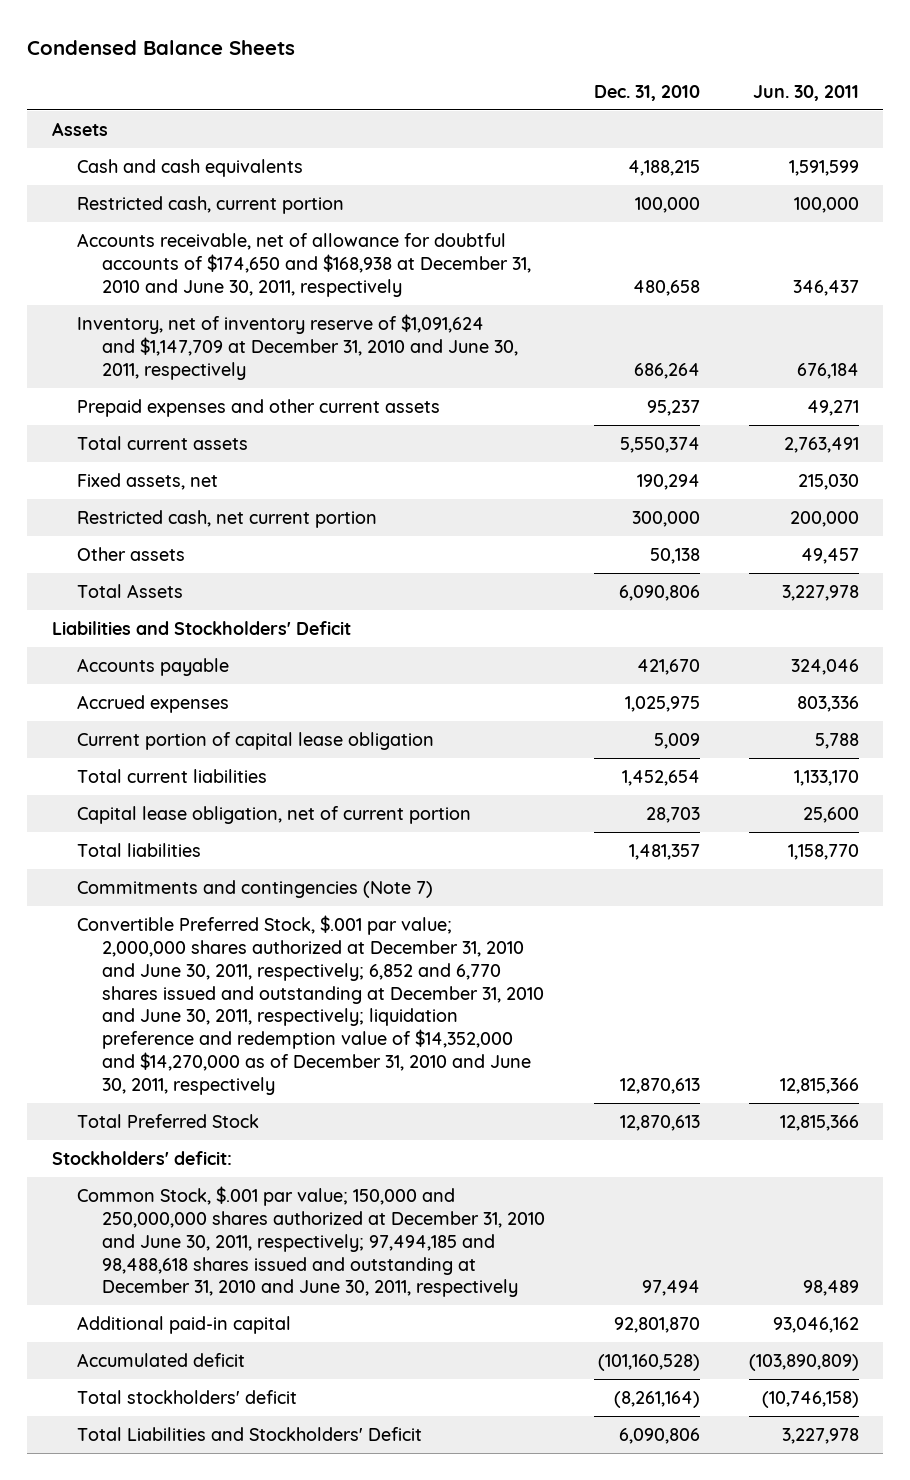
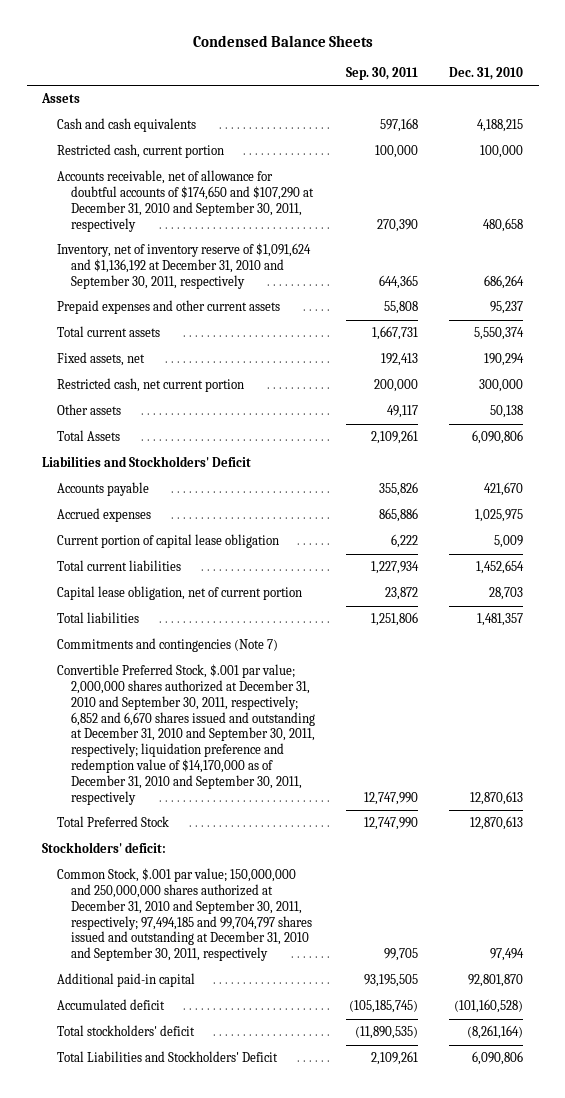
[752,84,859,101] Jun. 30, 2011 -> none
none -> [346,66,419,80] Sep. 30, 2011
[76,232,531,297] Accounts receivable, net of allowance for doubtful accounts of $174,650 and $168,938 at December 31, 2010 and June 30, 2011, respectively -> [56,170,314,232] Accounts receivable, net of allowance for doubtful accounts of $174,650 and $107,290 at December 31, 2010 and September 30, 2011, respectively
[76,313,518,380] Inventory, net of inventory reserve of $1,091,624 and $1,147,709 at December 31, 2010 and June 30, 2011, respectively -> [56,243,311,289] Inventory, net of inventory reserve of $1,091,624 and $1,136,192 at December 31, 2010 and September 30, 2011, respectively
[76,914,544,1096] Convertible Preferred Stock, $.001 par value; 2,000,000 shares authorized at December 31, 2010 and June 30, 2011, respectively; 6,852 and 6,770 shares issued and outstanding at December 31, 2010 and June 30, 2011, respectively; liquidation preference and redemption value of $14,352,000 and $14,270,000 as of December 31, 2010 and June 30, 2011, respectively -> [56,664,315,805] Convertible Preferred Stock, $.001 par value; 2,000,000 shares authorized at December 31, 2010 and September 30, 2011, respectively; 6,852 and 6,670 shares issued and outstanding at December 31, 2010 and September 30, 2011, respectively; liquidation preference and redemption value of $14,170,000 as of December 31, 2010 and September 30, 2011, respectively
[76,1185,545,1298] Common Stock, $.001 par value; 150,000 and 250,000,000 shares authorized at December 31, 2010 and June 30, 2011, respectively; 97,494,185 and 98,488,618 shares issued and outstanding at December 31, 2010 and June 30, 2011, respectively -> [56,868,312,962] Common Stock, $.001 par value; 150,000,000 and 250,000,000 shares authorized at December 31, 2010 and September 30, 2011, respectively; 97,494,185 and 99,704,797 shares issued and outstanding at December 31, 2010 and September 30, 2011, respectively

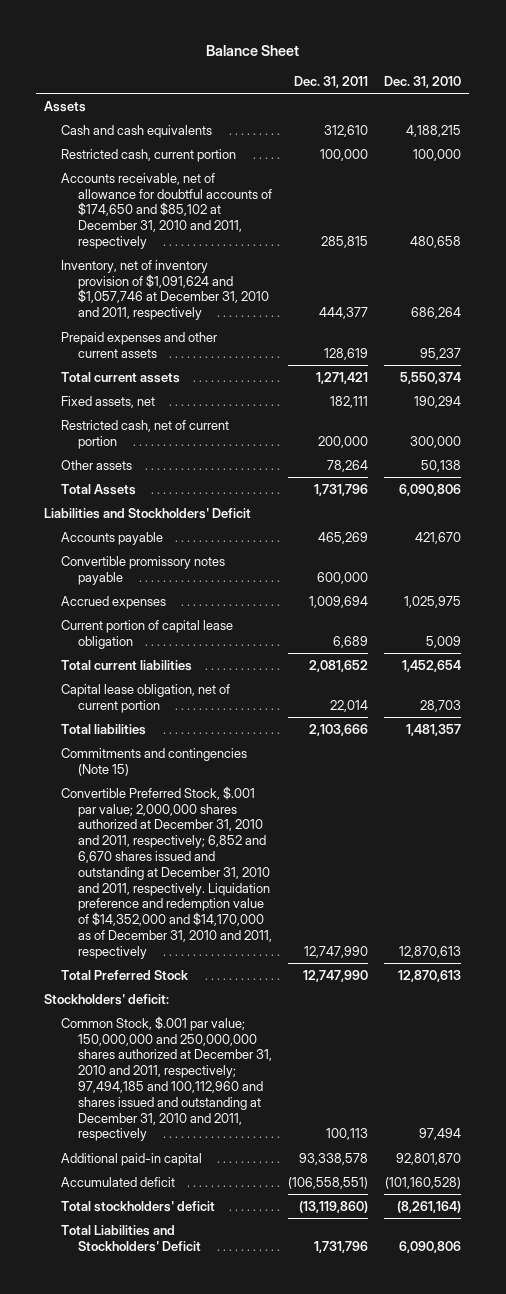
[192,34,373,47] Condensed Balance Sheets -> [205,45,299,57] Balance Sheet
[346,66,419,80] Sep. 30, 2011 -> none
none -> [294,75,369,88] Dec. 31, 2011
[56,170,314,232] Accounts receivable, net of allowance for doubtful accounts of $174,650 and $107,290 at December 31, 2010 and September 30, 2011, respectively -> [61,172,272,249] Accounts receivable, net of allowance for doubtful accounts of $174,650 and $85,102 at December 31, 2010 and 2011, respectively
[56,243,311,289] Inventory, net of inventory reserve of $1,091,624 and $1,136,192 at December 31, 2010 and September 30, 2011, respectively -> [61,259,269,321] Inventory, net of inventory provision of $1,091,624 and $1,057,746 at December 31, 2010 and 2011, respectively
[56,378,244,393] Restricted cash, net current portion -> [61,419,230,449] Restricted cash, net of current portion
none -> [61,555,226,585] Convertible promissory notes payable
[56,638,278,653] Commitments and contingencies (Note 7) -> [61,747,248,776] Commitments and contingencies (Note 15)
[56,664,315,805] Convertible Preferred Stock, $.001 par value; 2,000,000 shares authorized at December 31, 2010 and September 30, 2011, respectively; 6,852 and 6,670 shares issued and outstanding at December 31, 2010 and September 30, 2011, respectively; liquidation preference and redemption value of $14,170,000 as of December 31, 2010 and September 30, 2011, respectively -> [61,785,272,959] Convertible Preferred Stock, $.001 par value; 2,000,000 shares authorized at December 31, 2010 and 2011, respectively; 6,852 and 6,670 shares issued and outstanding at December 31, 2010 and 2011, respectively. Liquidation preference and redemption value of $14,352,000 and $14,170,000 as of December 31, 2010 and 2011, respectively
[56,868,312,962] Common Stock, $.001 par value; 150,000,000 and 250,000,000 shares authorized at December 31, 2010 and September 30, 2011, respectively; 97,494,185 and 99,704,797 shares issued and outstanding at December 31, 2010 and September 30, 2011, respectively -> [61,1015,272,1142] Common Stock, $.001 par value; 150,000,000 and 250,000,000 shares authorized at December 31, 2010 and 2011, respectively; 97,494,185 and 100,112,960 and shares issued and outstanding at December 31, 2010 and 2011, respectively

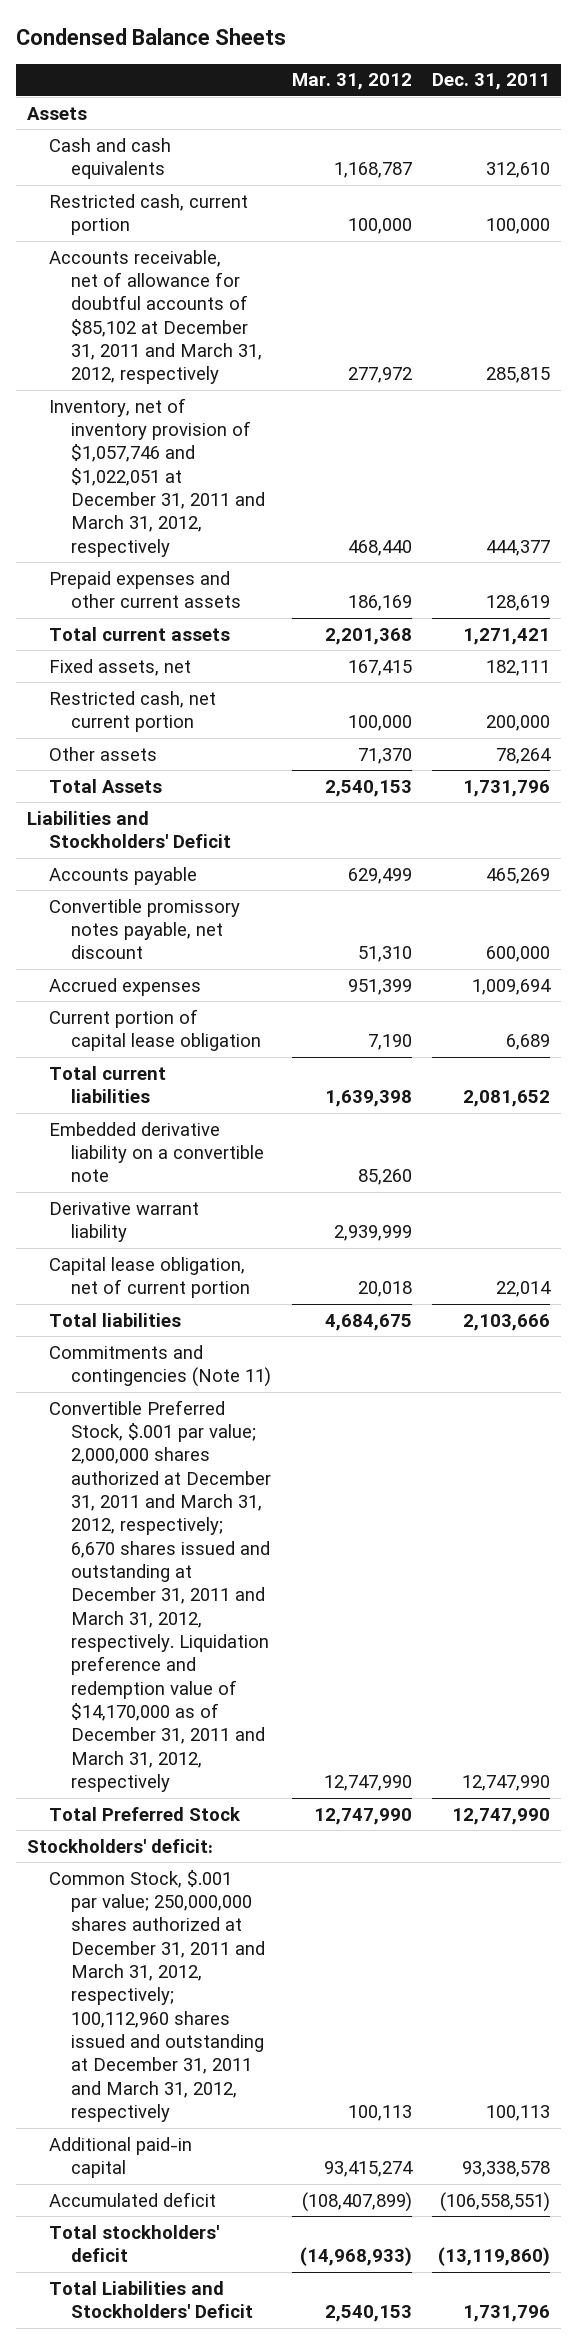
[205,45,299,57] Balance Sheet -> [16,28,287,46] Condensed Balance Sheets
[384,75,462,88] Dec. 31, 2010 -> none
none -> [291,73,412,91] Mar. 31, 2012
[61,172,272,249] Accounts receivable, net of allowance for doubtful accounts of $174,650 and $85,102 at December 31, 2010 and 2011, respectively -> [49,249,263,385] Accounts receivable, net of allowance for doubtful accounts of $85,102 at December 31, 2011 and March 31, 2012, respectively
[61,259,269,321] Inventory, net of inventory provision of $1,091,624 and $1,057,746 at December 31, 2010 and 2011, respectively -> [49,397,266,557] Inventory, net of inventory provision of $1,057,746 and $1,022,051 at December 31, 2011 and March 31, 2012, respectively
[61,419,230,449] Restricted cash, net of current portion -> [49,690,217,733] Restricted cash, net current portion
[61,555,226,585] Convertible promissory notes payable -> [49,898,241,960] Convertible promissory notes payable, net discount
none -> [49,1121,265,1183] Embedded derivative liability on a convertible note
none -> [49,1201,200,1243] Derivative warrant liability
[61,747,248,776] Commitments and contingencies (Note 15) -> [49,1344,272,1388] Commitments and contingencies (Note 11)
[61,785,272,959] Convertible Preferred Stock, $.001 par value; 2,000,000 shares authorized at December 31, 2010 and 2011, respectively; 6,852 and 6,670 shares issued and outstanding at December 31, 2010 and 2011, respectively. Liquidation preference and redemption value of $14,352,000 and $14,170,000 as of December 31, 2010 and 2011, respectively -> [49,1399,272,1793] Convertible Preferred Stock, $.001 par value; 2,000,000 shares authorized at December 31, 2011 and March 31, 2012, respectively; 6,670 shares issued and outstanding at December 31, 2011 and March 31, 2012, respectively. Liquidation preference and redemption value of $14,170,000 as of December 31, 2011 and March 31, 2012, respectively
[61,1015,272,1142] Common Stock, $.001 par value; 150,000,000 and 250,000,000 shares authorized at December 31, 2010 and 2011, respectively; 97,494,185 and 100,112,960 and shares issued and outstanding at December 31, 2010 and 2011, respectively -> [49,1869,266,2123] Common Stock, $.001 par value; 250,000,000 shares authorized at December 31, 2011 and March 31, 2012, respectively; 100,112,960 shares issued and outstanding at December 31, 2011 and March 31, 2012, respectively

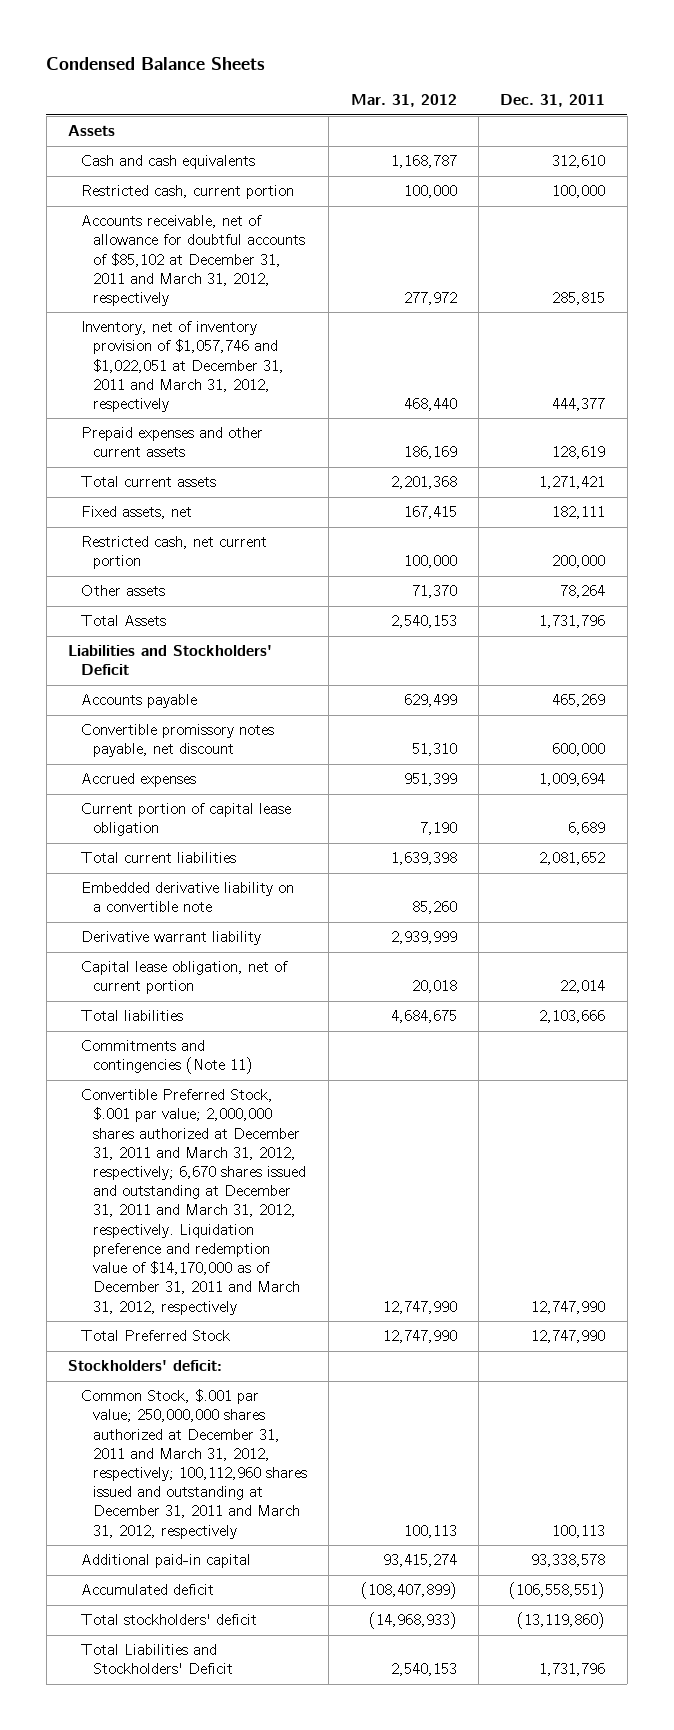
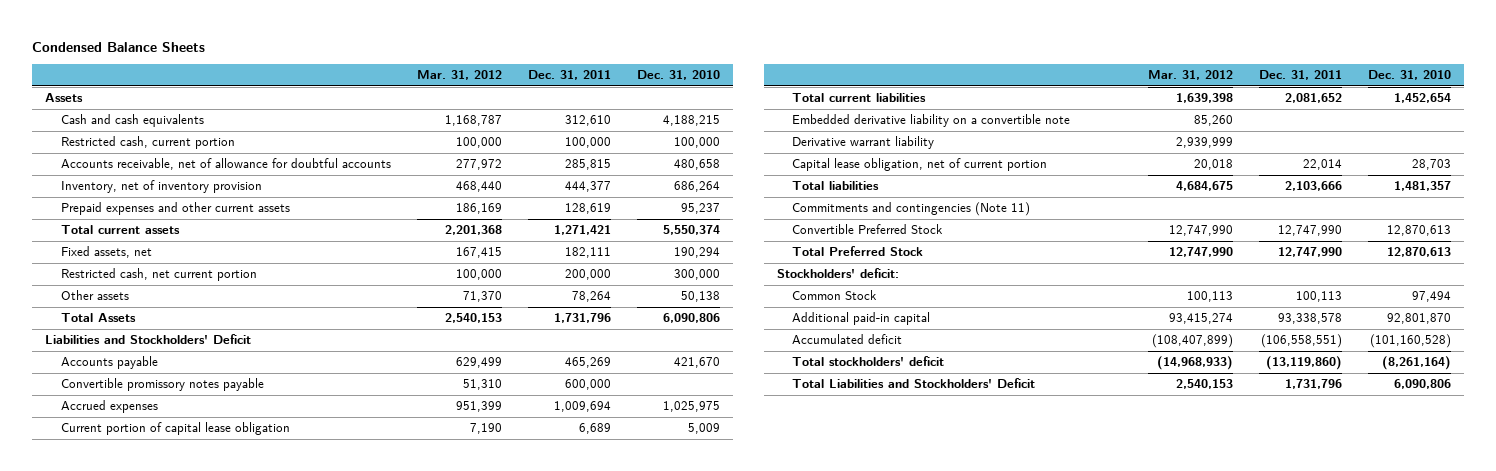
none -> [636,70,720,81] Dec. 31, 2010
[80,215,305,306] Accounts receivable, net of allowance for doubtful accounts of $85,102 at December 31, 2011 and March 31, 2012, respectively -> [60,158,391,171] Accounts receivable, net of allowance for doubtful accounts
[80,321,284,412] Inventory, net of inventory provision of $1,057,746 and $1,022,051 at December 31, 2011 and March 31, 2012, respectively -> [60,180,262,194] Inventory, net of inventory provision
[80,724,274,758] Convertible promissory notes payable, net discount -> [60,378,264,392] Convertible promissory notes payable
[80,1089,306,1315] Convertible Preferred Stock, $.001 par value; 2,000,000 shares authorized at December 31, 2011 and March 31, 2012, respectively; 6,670 shares issued and outstanding at December 31, 2011 and March 31, 2012, respectively. Liquidation preference and redemption value of $14,170,000 as of December 31, 2011 and March 31, 2012, respectively -> [792,224,944,235] Convertible Preferred Stock
[80,1389,307,1539] Common Stock, $.001 par value; 250,000,000 shares authorized at December 31, 2011 and March 31, 2012, respectively; 100,112,960 shares issued and outstanding at December 31, 2011 and March 31, 2012, respectively -> [792,290,878,301] Common Stock

